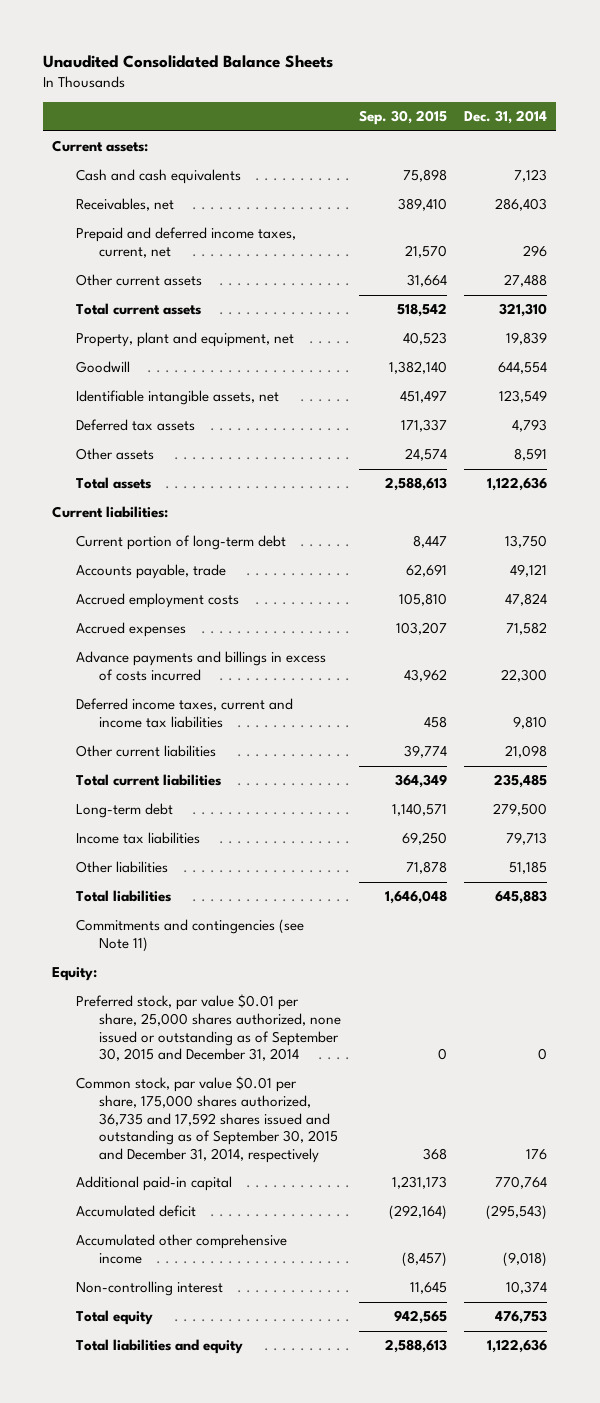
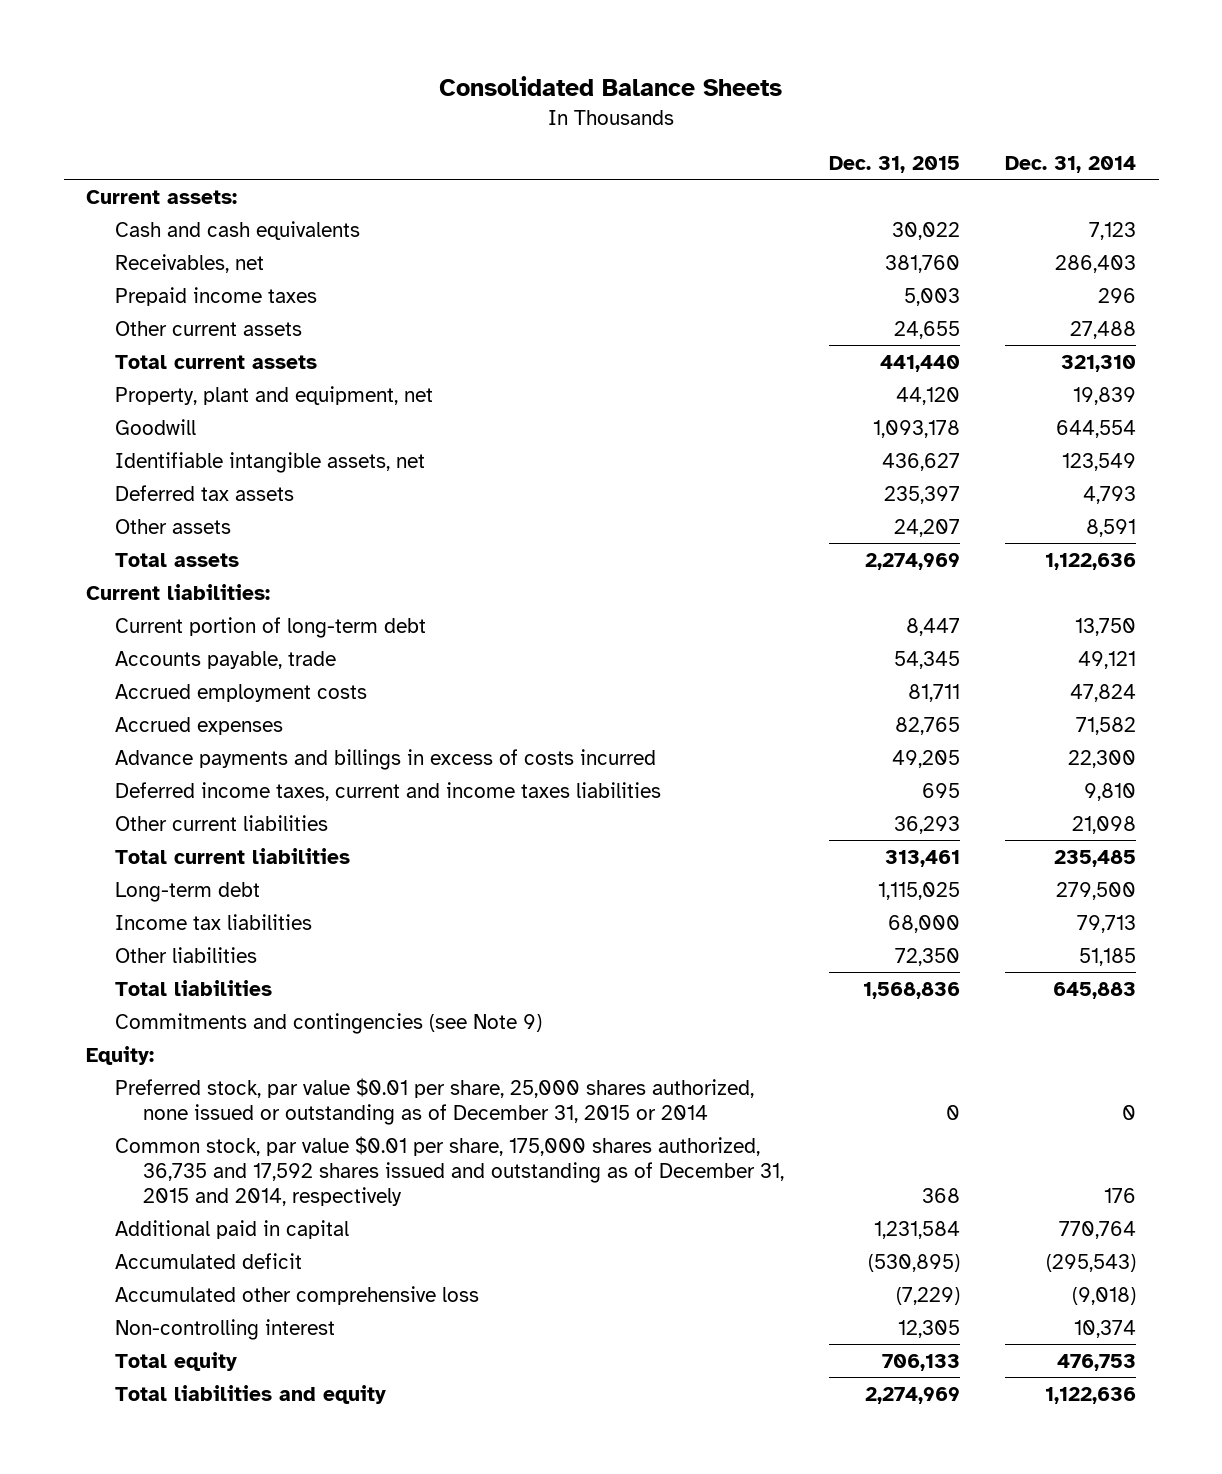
[43,54,334,68] Unaudited Consolidated Balance Sheets -> [439,76,783,97] Consolidated Balance Sheets
[358,110,447,126] Sep. 30, 2015 -> none
none -> [829,155,961,173] Dec. 31, 2015
[75,227,296,259] Prepaid and deferred income taxes, current, net -> [114,286,317,306] Prepaid income taxes
[75,698,293,729] Deferred income taxes, current and income tax liabilities -> [114,781,661,801] Deferred income taxes, current and income taxes liabilities
[75,919,304,953] Commitments and contingencies (see Note 11) -> [114,1012,542,1034] Commitments and contingencies (see Note 9)
[75,994,342,1062] Preferred stock, par value $0.01 per share, 25,000 shares authorized, none issued or outstanding as of September 30, 2015 and December 31, 2014 -> [114,1077,754,1125] Preferred stock, par value $0.01 per share, 25,000 shares authorized, none issued or outstanding as of December 31, 2015 or 2014
[75,1076,339,1163] Common stock, par value $0.01 per share, 175,000 shares authorized, 36,735 and 17,592 shares issued and outstanding as of September 30, 2015 and December 31, 2014, respectively -> [114,1135,785,1206] Common stock, par value $0.01 per share, 175,000 shares authorized, 36,735 and 17,592 shares issued and outstanding as of December 31, 2015 and 2014, respectively
[75,1176,232,1192] Additional paid-in capital -> [114,1219,349,1239] Additional paid in capital
[75,1234,287,1265] Accumulated other comprehensive income -> [114,1285,479,1305] Accumulated other comprehensive loss

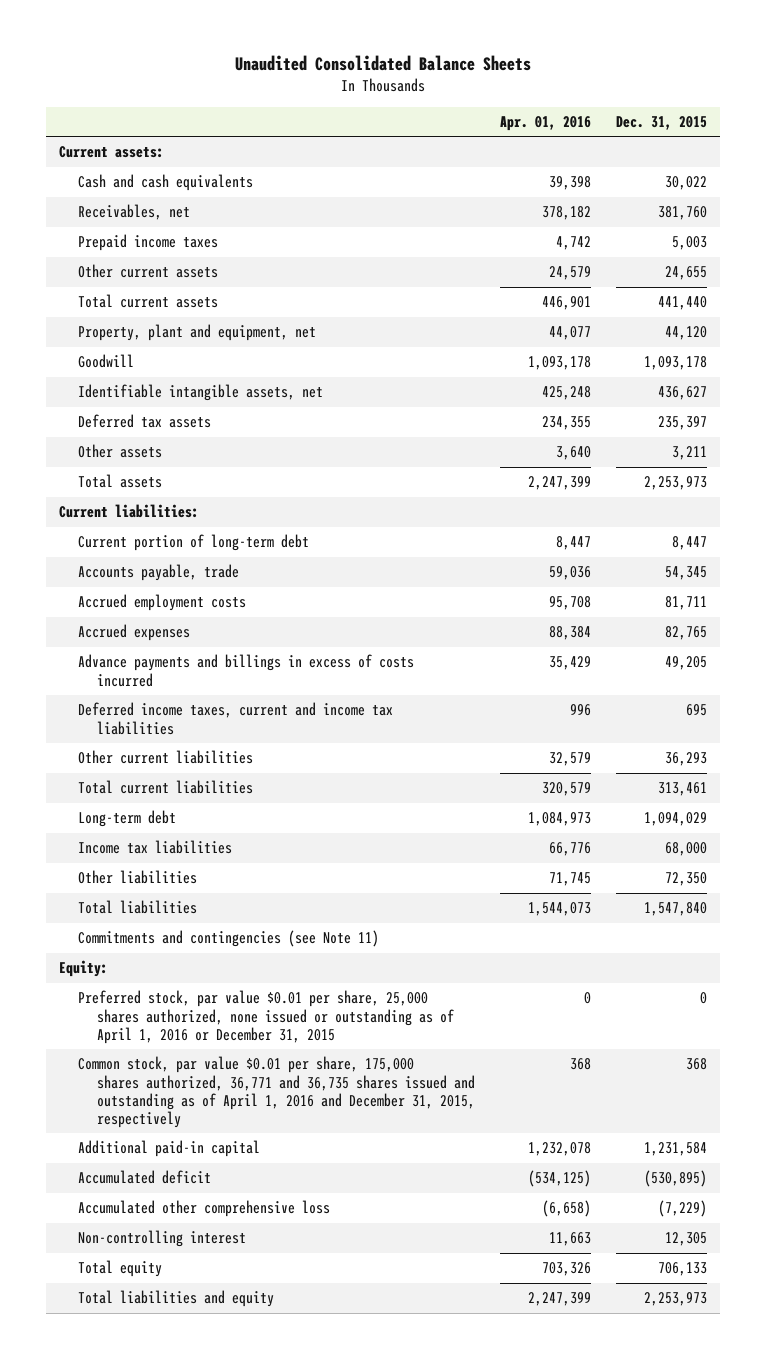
[439,76,783,97] Consolidated Balance Sheets -> [234,55,531,72] Unaudited Consolidated Balance Sheets
[1005,155,1137,173] Dec. 31, 2014 -> none
none -> [500,115,592,131] Apr. 01, 2016
[894,518,961,537] 24,207 -> [672,446,708,461] 3,211
[865,552,961,570] 2,274,969 -> [644,476,708,491] 2,253,973
[114,781,661,801] Deferred income taxes, current and income taxes liabilities -> [77,702,393,735] Deferred income taxes, current and income tax liabilities
[878,881,961,900] 1,115,025 -> [644,812,708,827] 1,094,029
[863,981,961,999] 1,568,836 -> [644,902,708,917] 1,547,840
[114,1012,542,1034] Commitments and contingencies (see Note 9) -> [77,930,379,948] Commitments and contingencies (see Note 11)
[114,1077,754,1125] Preferred stock, par value $0.01 per share, 25,000 shares authorized, none issued or outstanding as of December 31, 2015 or 2014 -> [77,990,455,1044] Preferred stock, par value $0.01 per share, 25,000 shares authorized, none issued or outstanding as of April 1, 2016 or December 31, 2015
[114,1135,785,1206] Common stock, par value $0.01 per share, 175,000 shares authorized, 36,735 and 17,592 shares issued and outstanding as of December 31, 2015 and 2014, respectively -> [77,1056,476,1129] Common stock, par value $0.01 per share, 175,000 shares authorized, 36,771 and 36,735 shares issued and outstanding as of April 1, 2016 and December 31, 2015, respectively
[114,1219,349,1239] Additional paid in capital -> [77,1140,260,1158] Additional paid-in capital
[865,1386,961,1404] 2,274,969 -> [644,1292,708,1307] 2,253,973

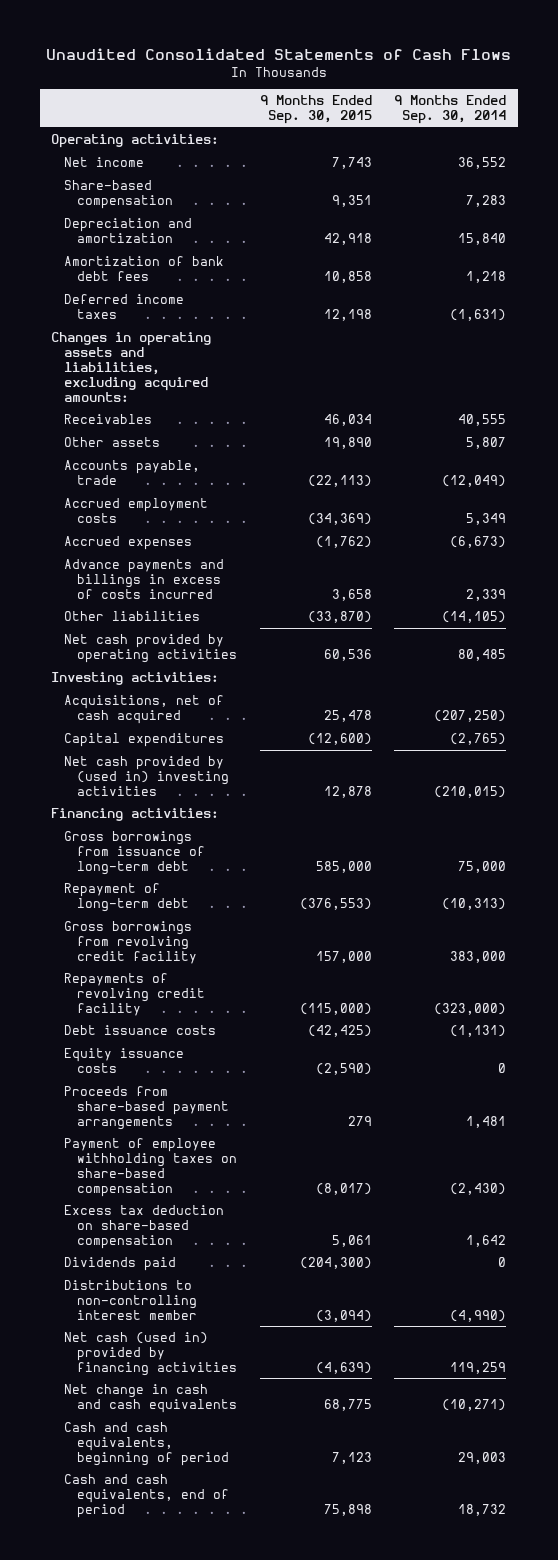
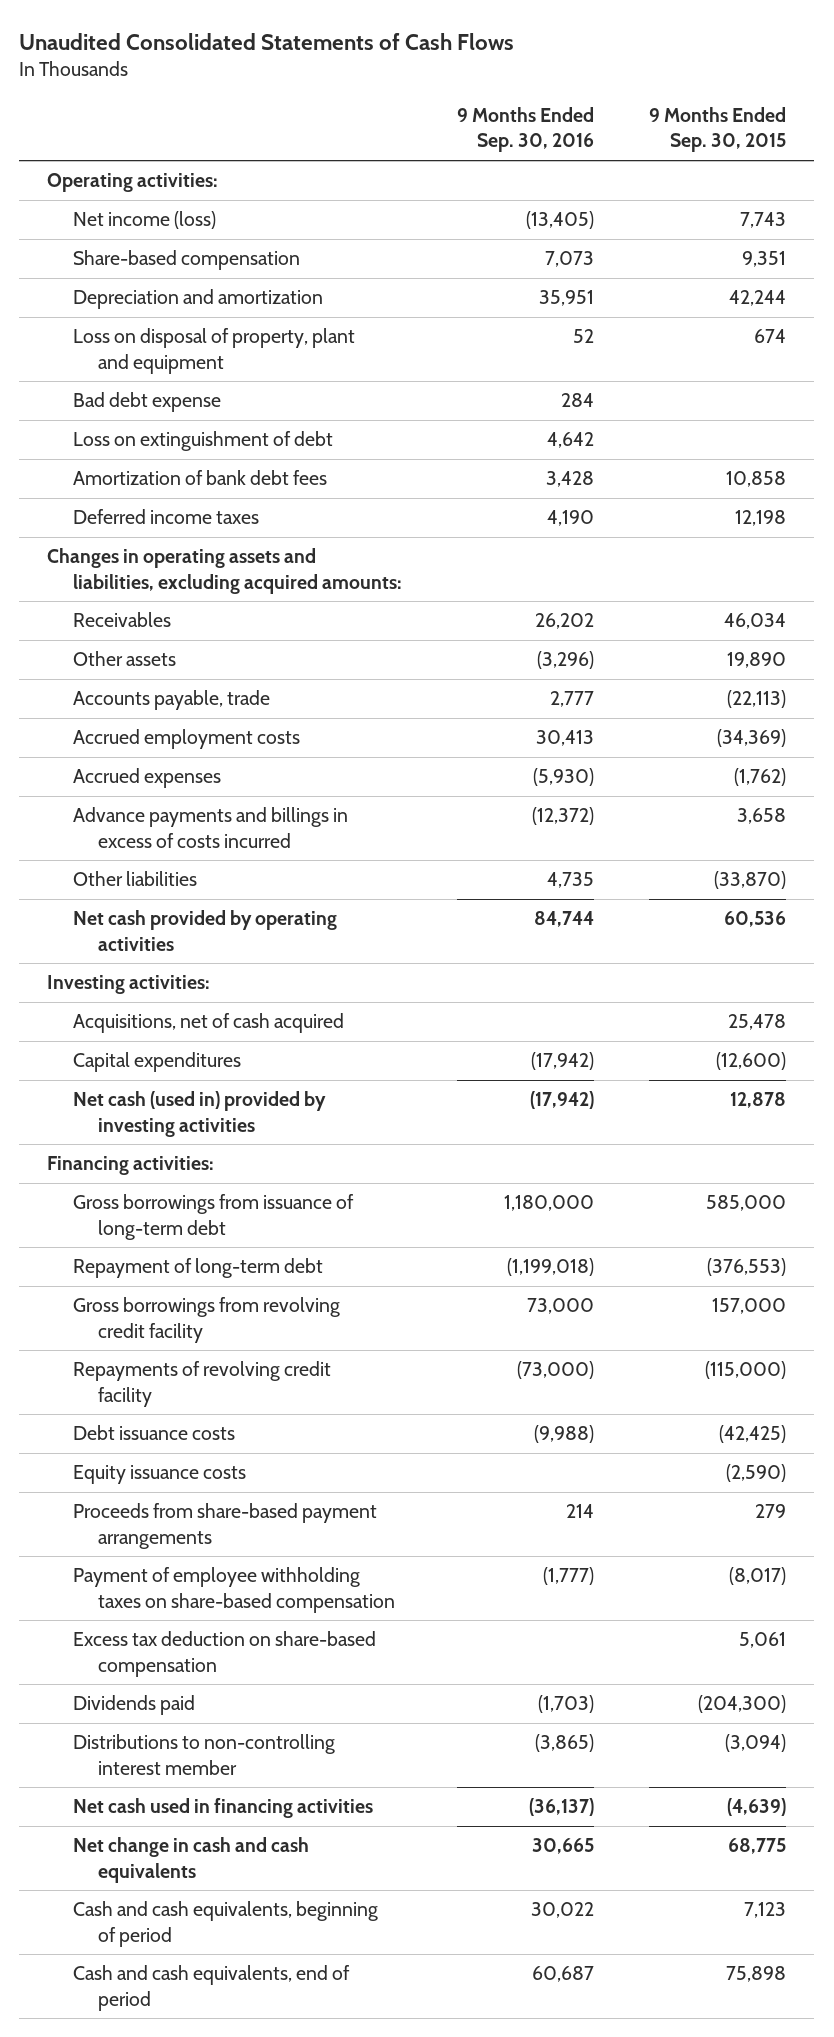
[394,95,507,125] 9 Months Ended Sep. 30, 2014 -> none
none -> [456,107,594,153] 9 Months Ended Sep. 30, 2016
[64,157,145,168] Net income -> [72,211,216,230] Net income (loss)
[323,233,372,246] 42,918 -> [729,290,787,307] 42,244
none -> [72,328,355,374] Loss on disposal of property, plant and equipment
none -> [72,392,221,413] Bad debt expense
none -> [72,431,333,452] Loss on extinguishment of debt
[64,756,229,796] Net cash provided by (used in) investing activities -> [72,1091,326,1137] Net cash (used in) provided by investing activities
[64,1332,237,1376] Net cash (used in) provided by financing activities -> [72,1798,373,1819] Net cash used in financing activities

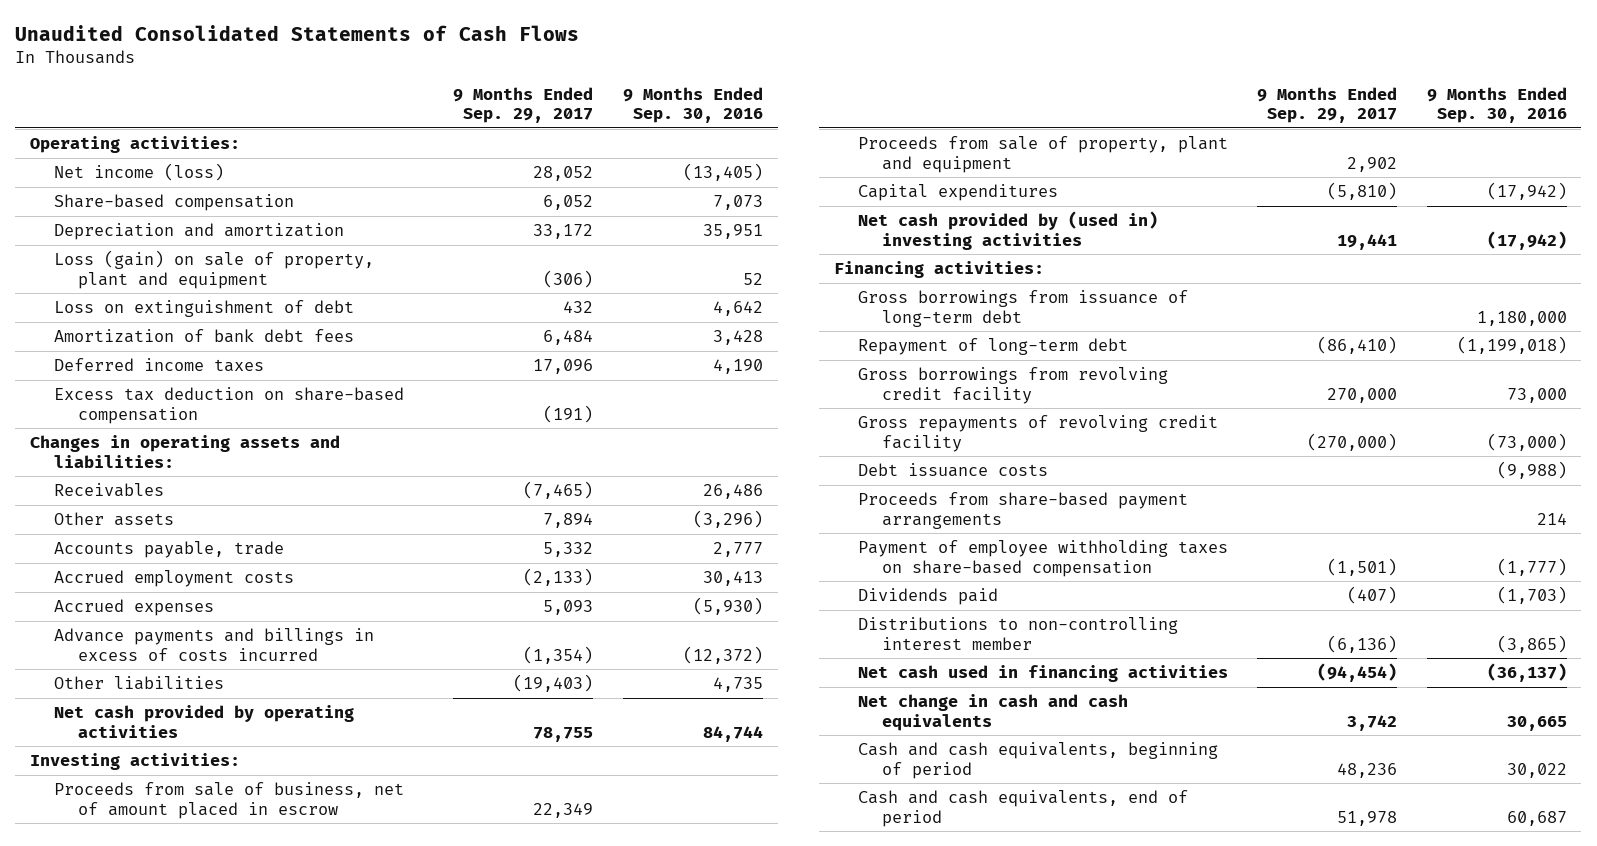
[649,107,787,153] 9 Months Ended Sep. 30, 2015 -> none
none -> [453,86,594,124] 9 Months Ended Sep. 29, 2017
[72,392,221,413] Bad debt expense -> none
[72,328,355,374] Loss on disposal of property, plant and equipment -> [53,250,374,289] Loss (gain) on sale of property, plant and equipment
[72,1631,376,1677] Excess tax deduction on share-based compensation -> [53,387,404,424] Excess tax deduction on share-based compensation
[47,548,402,594] Changes in operating assets and liabilities, excluding acquired amounts: -> [29,435,340,468] Changes in operating assets and liabilities:
[534,613,594,630] 26,202 -> [702,484,763,500] 26,486
[72,1013,344,1034] Acquisitions, net of cash acquired -> none
none -> [53,782,404,819] Proceeds from sale of business, net of amount placed in escrow
none -> [857,136,1228,173] Proceeds from sale of property, plant and equipment
[72,1091,326,1137] Net cash (used in) provided by investing activities -> [857,211,1158,250] Net cash provided by (used in) investing activities
[72,1361,331,1407] Repayments of revolving credit facility -> [857,415,1218,452] Gross repayments of revolving credit facility
[72,1465,246,1485] Equity issuance costs -> none

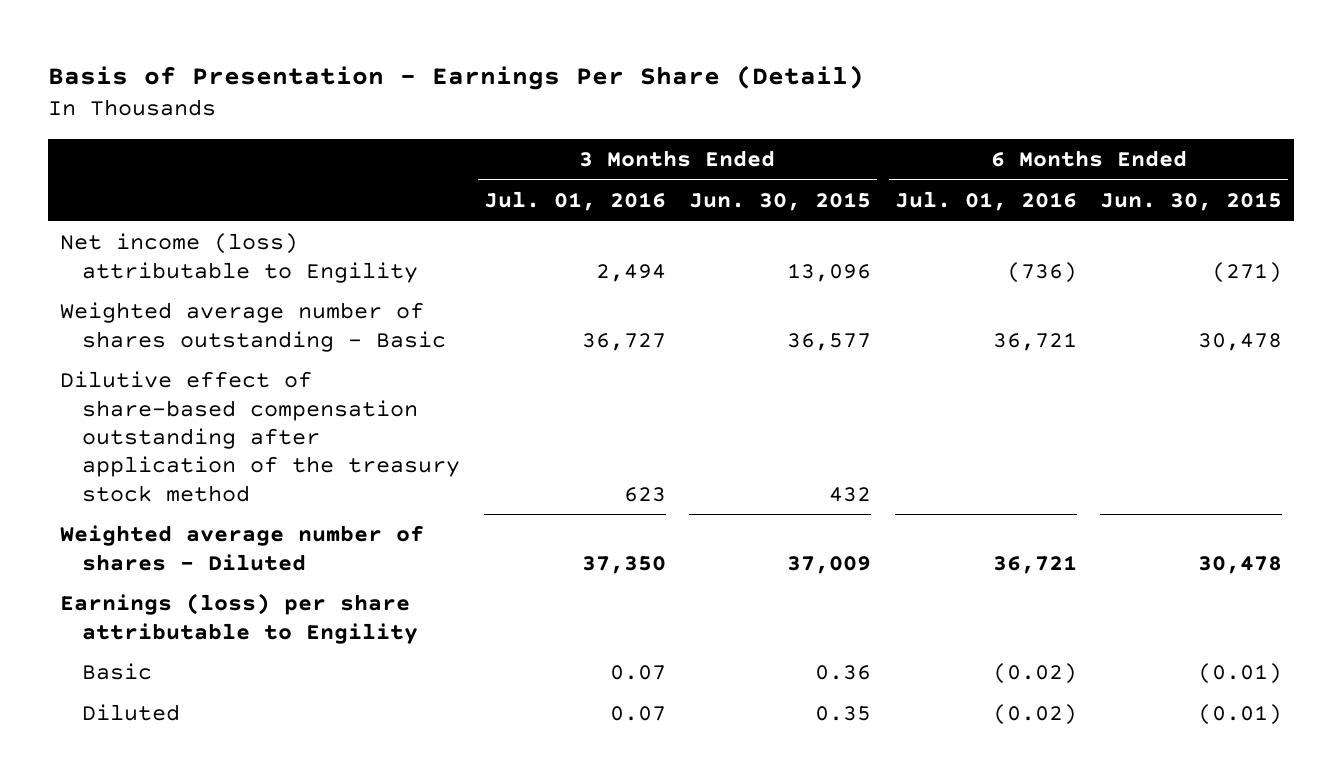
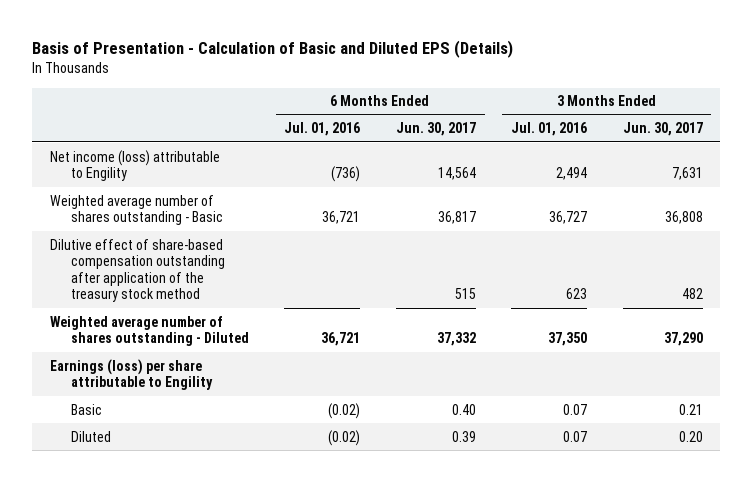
[47,65,864,91] Basis of Presentation - Earnings Per Share (Detail) -> [31,40,513,59] Basis of Presentation - Calculation of Basic and Diluted EPS (Details)
[689,192,872,212] Jun. 30, 2015 -> none
[1100,192,1283,212] Jun. 30, 2015 -> none
none -> [395,122,476,137] Jun. 30, 2017
none -> [622,122,703,137] Jun. 30, 2017
[59,525,424,571] Weighted average number of shares - Diluted -> [49,315,249,347] Weighted average number of shares outstanding - Diluted

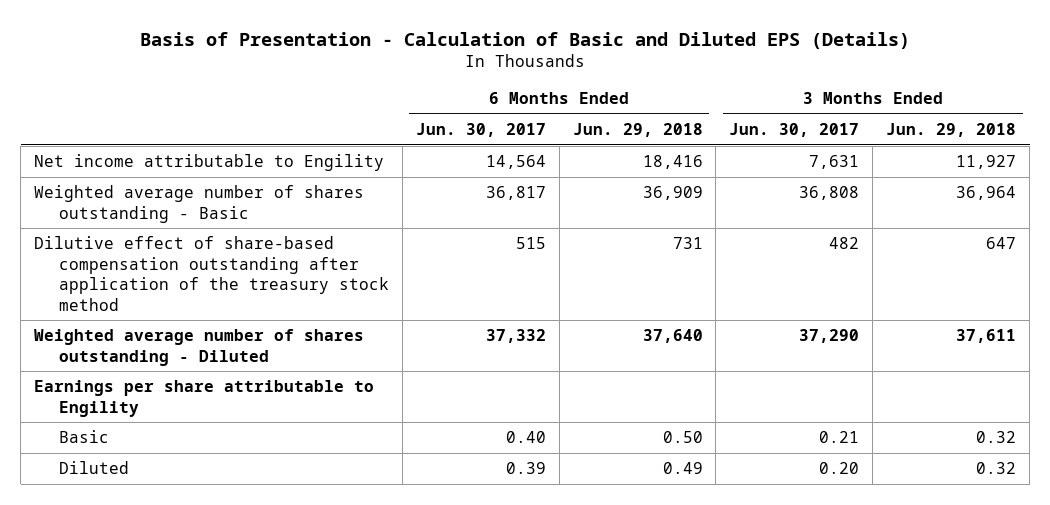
[284,122,361,137] Jul. 01, 2016 -> none
[511,122,588,137] Jul. 01, 2016 -> none
none -> [572,123,703,138] Jun. 29, 2018
none -> [886,123,1017,138] Jun. 29, 2018
[49,149,220,182] Net income (loss) attributable to Engility -> [34,154,385,172] Net income attributable to Engility
[49,358,213,391] Earnings (loss) per share attributable to Engility -> [34,380,375,417] Earnings per share attributable to Engility

